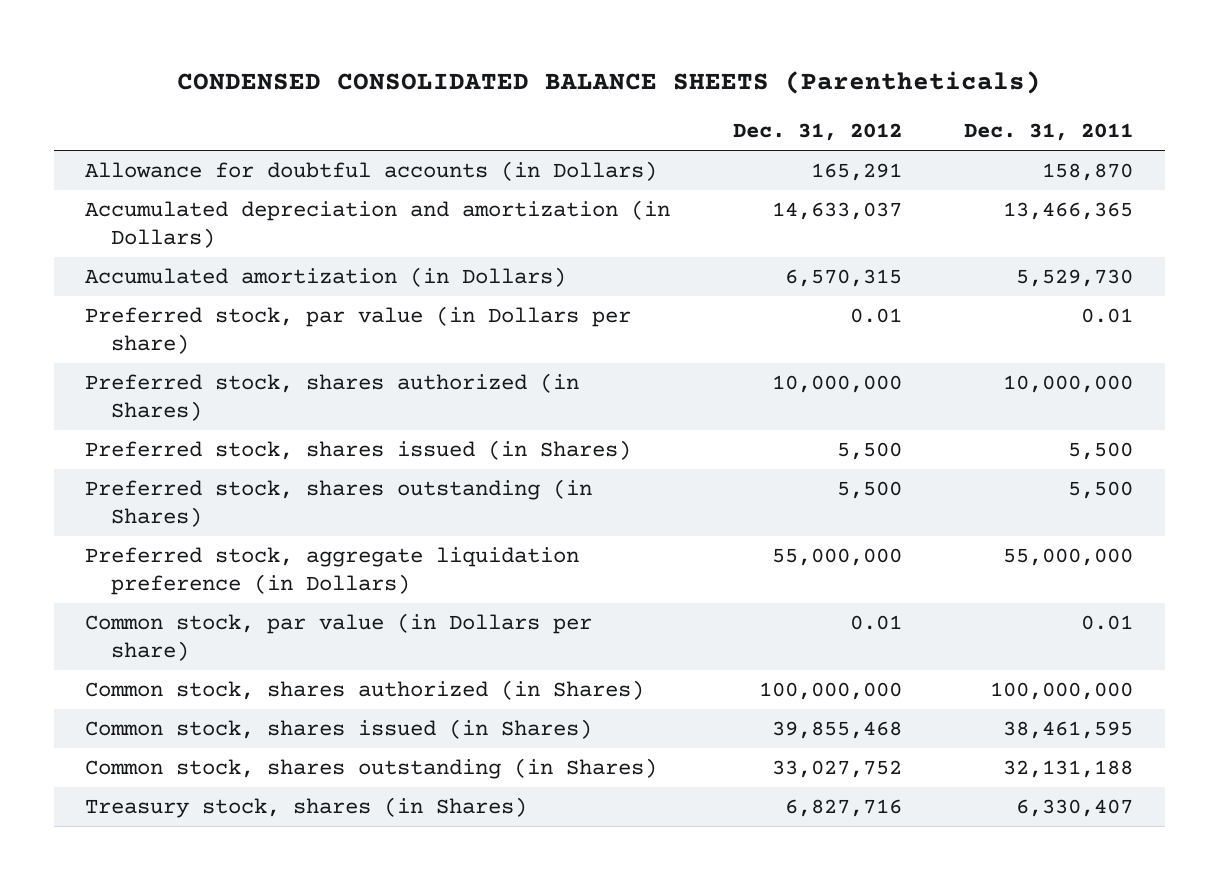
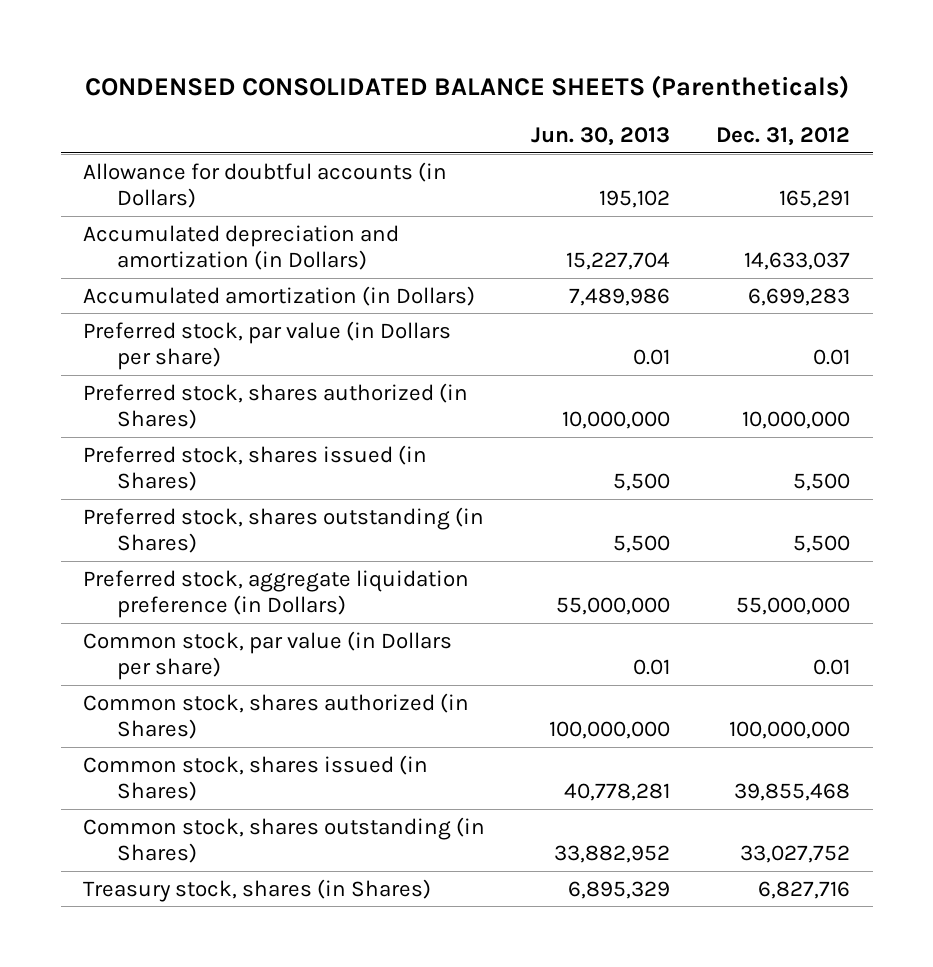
[964,123,1134,142] Dec. 31, 2011 -> none
none -> [531,127,671,147] Jun. 30, 2013
[784,269,902,288] 6,570,315 -> [747,287,850,306] 6,699,283

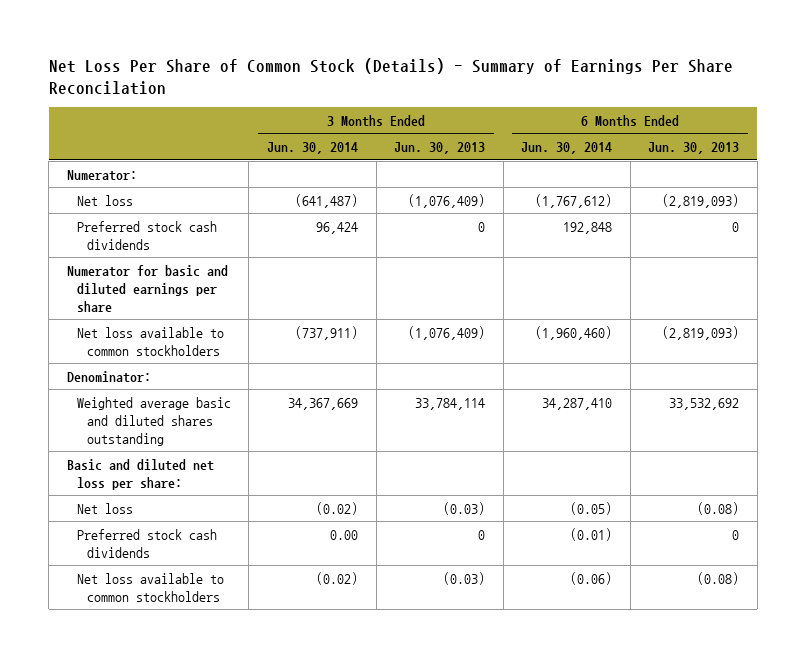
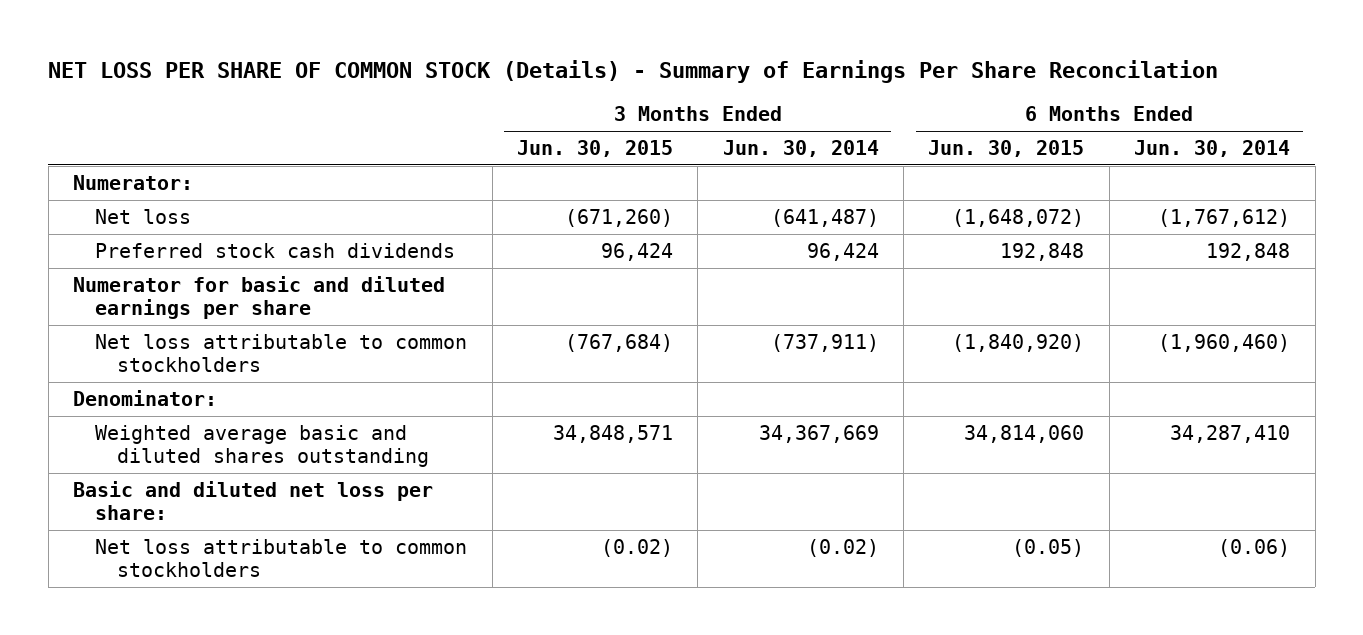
[48,57,733,95] Net Loss Per Share of Common Stock (Details) - Summary of Earnings Per Share Reconcilation -> [48,60,1219,84] NET LOSS PER SHARE OF COMMON STOCK (Details) - Summary of Earnings Per Share Reconcilation
[394,141,486,154] Jun. 30, 2013 -> none
[648,141,740,154] Jun. 30, 2013 -> none
none -> [516,139,673,157] Jun. 30, 2015
none -> [928,139,1085,157] Jun. 30, 2015
[76,326,224,356] Net loss available to common stockholders -> [95,333,468,373] Net loss attributable to common stockholders
[76,528,217,558] Preferred stock cash dividends -> none
[76,572,224,602] Net loss available to common stockholders -> none
[76,502,133,514] Net loss -> [95,538,468,578] Net loss attributable to common stockholders
[570,501,613,515] (0.05) -> [1218,538,1291,557] (0.06)

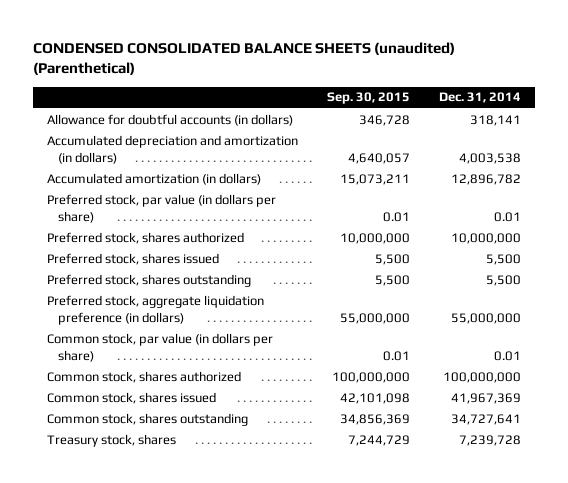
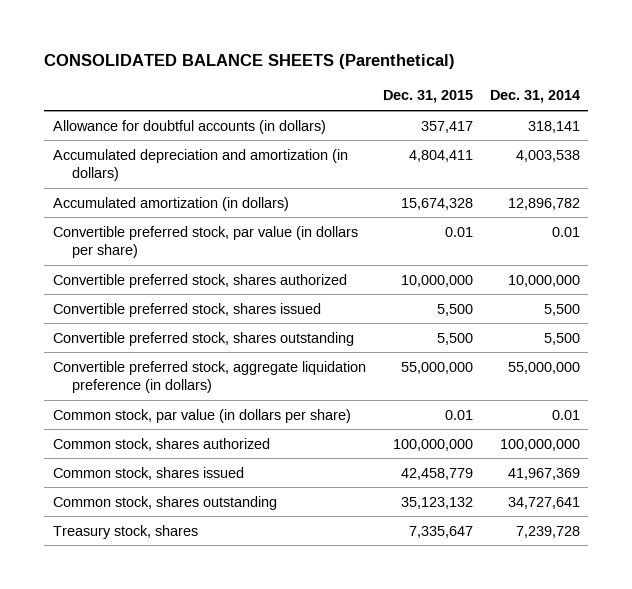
[32,41,455,76] CONDENSED CONSOLIDATED BALANCE SHEETS (unaudited) (Parenthetical) -> [44,54,456,70] CONSOLIDATED BALANCE SHEETS (Parenthetical)
[326,92,410,105] Sep. 30, 2015 -> none
none -> [382,90,473,104] Dec. 31, 2015
[46,193,276,223] Preferred stock, par value (in dollars per share) -> [52,225,358,259] Convertible preferred stock, par value (in dollars per share)
[46,231,244,244] Preferred stock, shares authorized -> [52,273,347,288] Convertible preferred stock, shares authorized
[46,252,219,265] Preferred stock, shares issued -> [52,302,321,317] Convertible preferred stock, shares issued
[46,273,251,287] Preferred stock, shares outstanding -> [52,331,354,346] Convertible preferred stock, shares outstanding
[46,294,264,325] Preferred stock, aggregate liquidation preference (in dollars) -> [52,360,366,394] Convertible preferred stock, aggregate liquidation preference (in dollars)

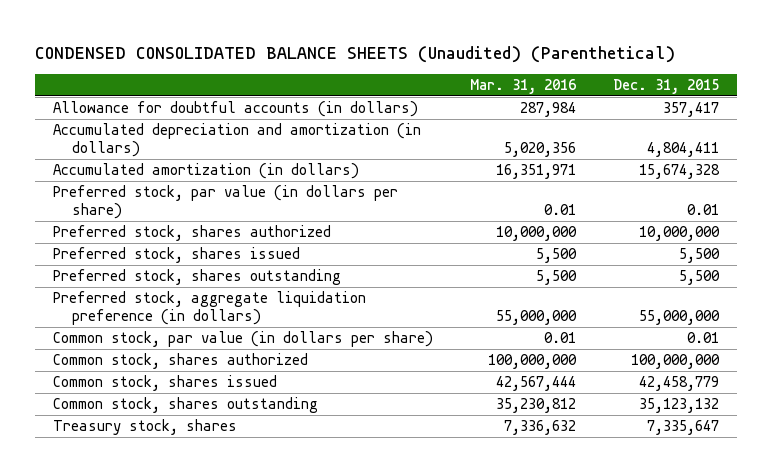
[44,54,456,70] CONSOLIDATED BALANCE SHEETS (Parenthetical) -> [34,45,675,63] CONDENSED CONSOLIDATED BALANCE SHEETS (Unaudited) (Parenthetical)
[489,90,580,104] Dec. 31, 2014 -> none
none -> [470,78,577,94] Mar. 31, 2016
[52,225,358,259] Convertible preferred stock, par value (in dollars per share) -> [53,185,399,220] Preferred stock, par value (in dollars per share)
[52,273,347,288] Convertible preferred stock, shares authorized -> [53,225,332,242] Preferred stock, shares authorized
[52,302,321,317] Convertible preferred stock, shares issued -> [53,247,301,264] Preferred stock, shares issued
[52,331,354,346] Convertible preferred stock, shares outstanding -> [53,269,342,286] Preferred stock, shares outstanding
[52,360,366,394] Convertible preferred stock, aggregate liquidation preference (in dollars) -> [53,291,367,326] Preferred stock, aggregate liquidation preference (in dollars)

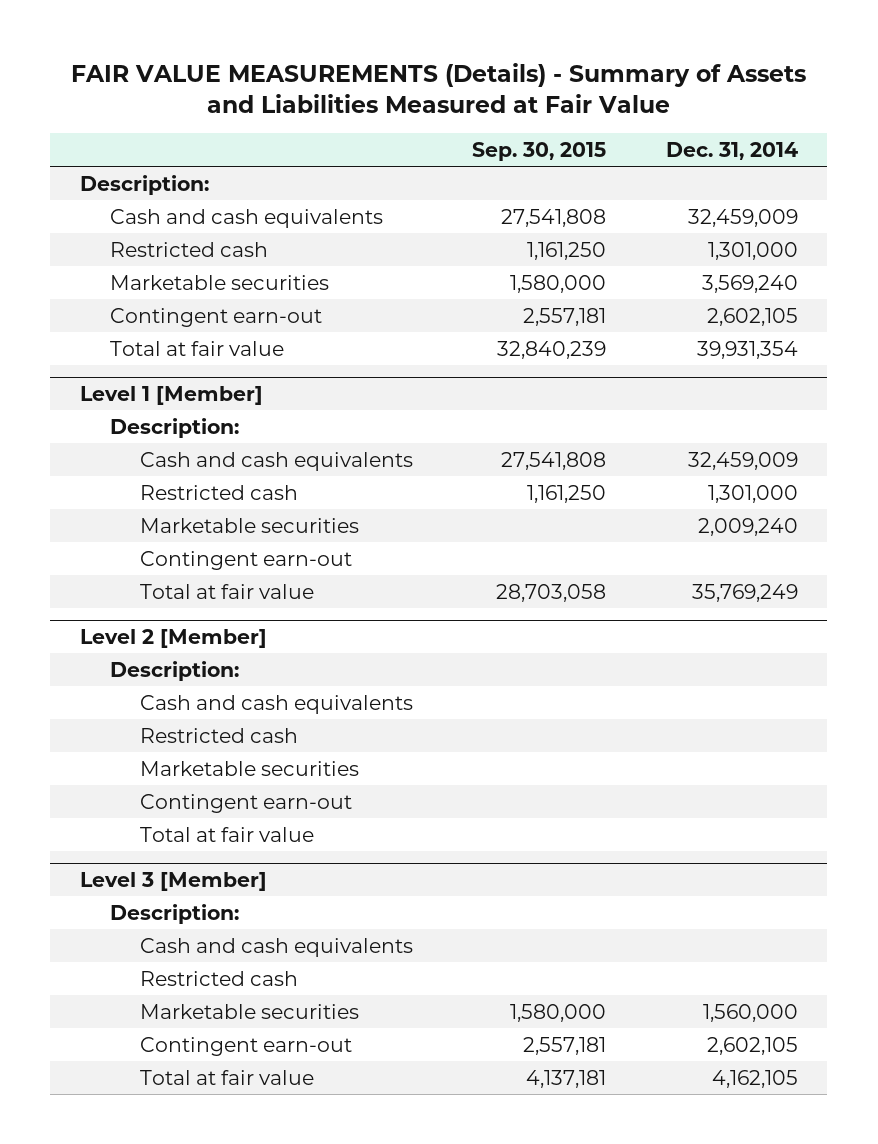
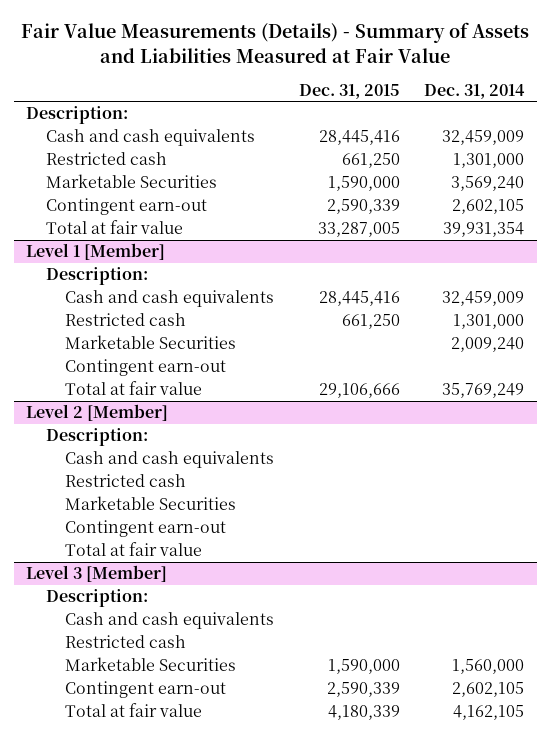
[70,62,806,114] FAIR VALUE MEASUREMENTS (Details) - Summary of Assets and Liabilities Measured at Fair Value -> [21,22,530,63] Fair Value Measurements (Details) - Summary of Assets and Liabilities Measured at Fair Value
[472,142,607,162] Sep. 30, 2015 -> none
none -> [298,83,400,99] Dec. 31, 2015
[109,274,329,290] Marketable securities -> [45,174,217,189] Marketable Securities
[139,517,359,533] Marketable securities -> [65,335,237,350] Marketable Securities
[139,760,359,776] Marketable securities -> [65,496,237,511] Marketable Securities
[139,1003,359,1019] Marketable securities -> [65,657,237,672] Marketable Securities

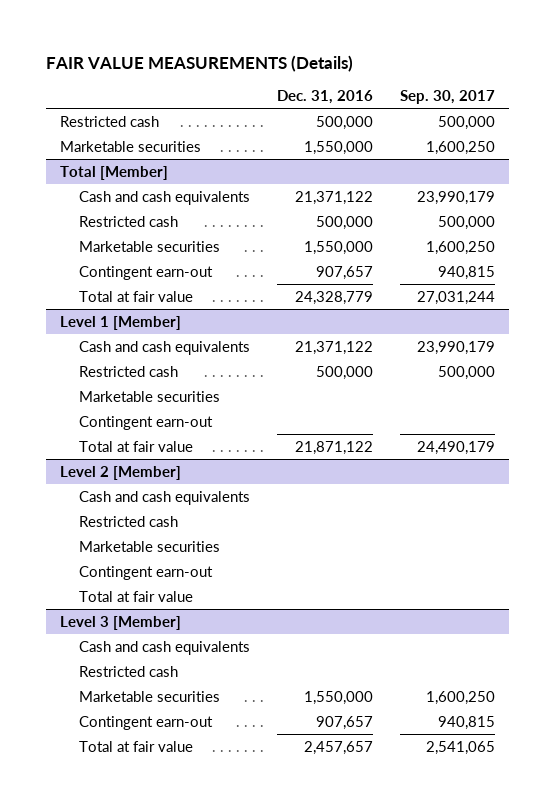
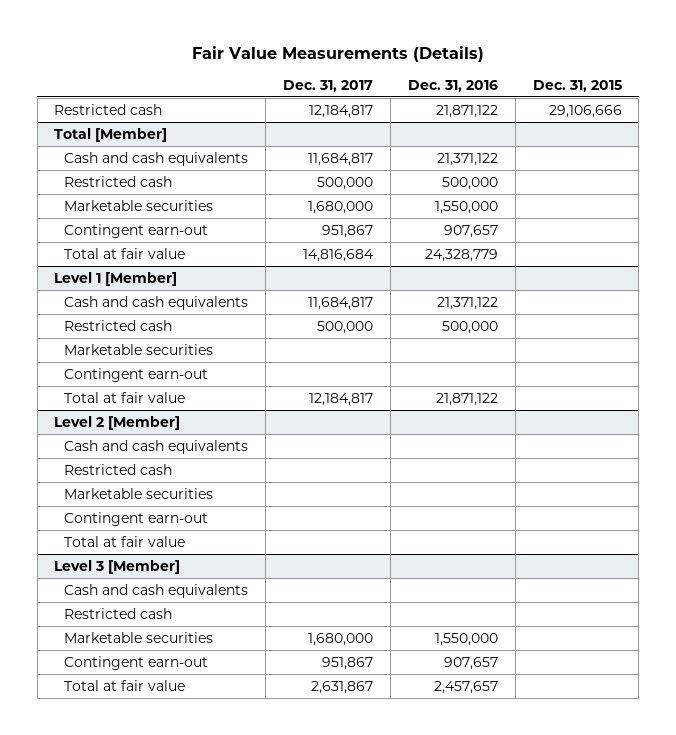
[45,54,353,72] FAIR VALUE MEASUREMENTS (Details) -> [191,45,484,62] Fair Value Measurements (Details)
[400,90,496,105] Sep. 30, 2017 -> none
none -> [283,79,374,92] Dec. 31, 2017
none -> [532,79,622,92] Dec. 31, 2015
[59,140,201,152] Marketable securities -> none
[316,115,374,130] 500,000 -> [435,104,498,118] 21,871,122

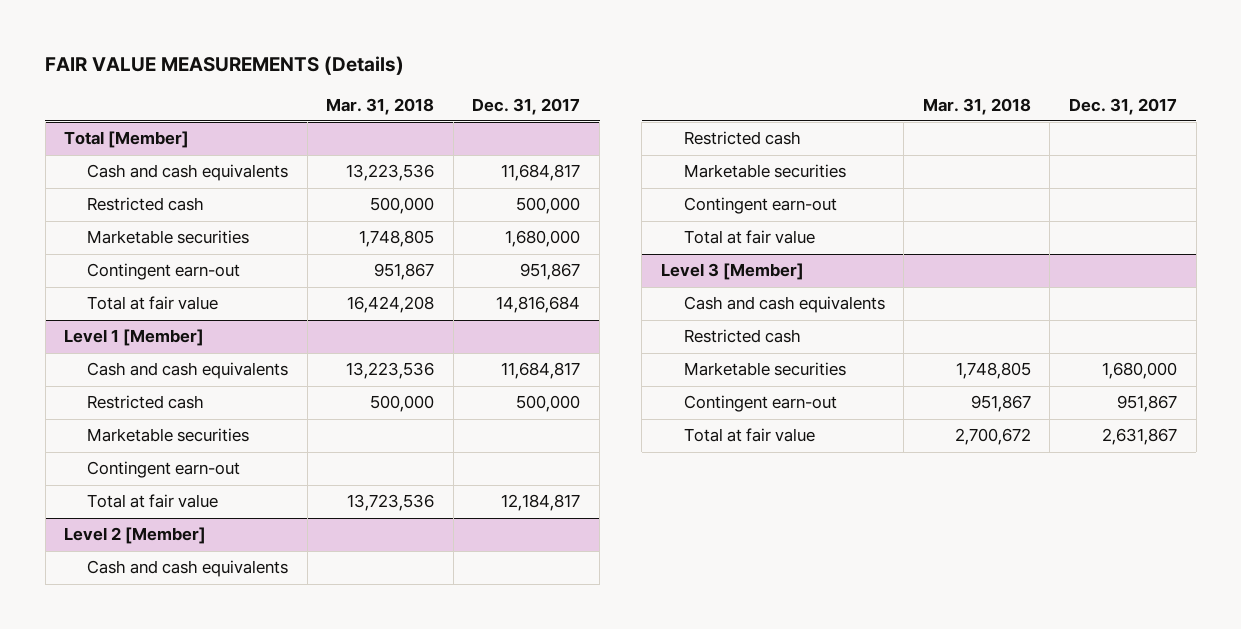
[191,45,484,62] Fair Value Measurements (Details) -> [45,56,405,76] FAIR VALUE MEASUREMENTS (Details)
[407,79,498,92] Dec. 31, 2016 -> none
[532,79,622,92] Dec. 31, 2015 -> none
none -> [326,97,435,115] Mar. 31, 2018
[54,103,163,115] Restricted cash -> none

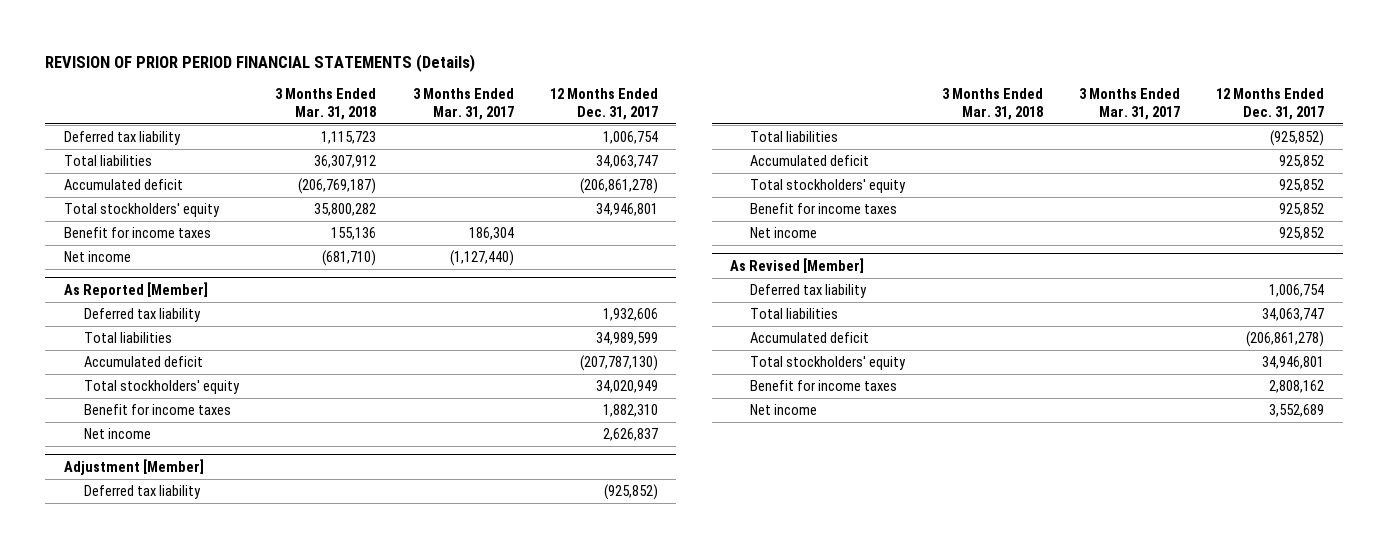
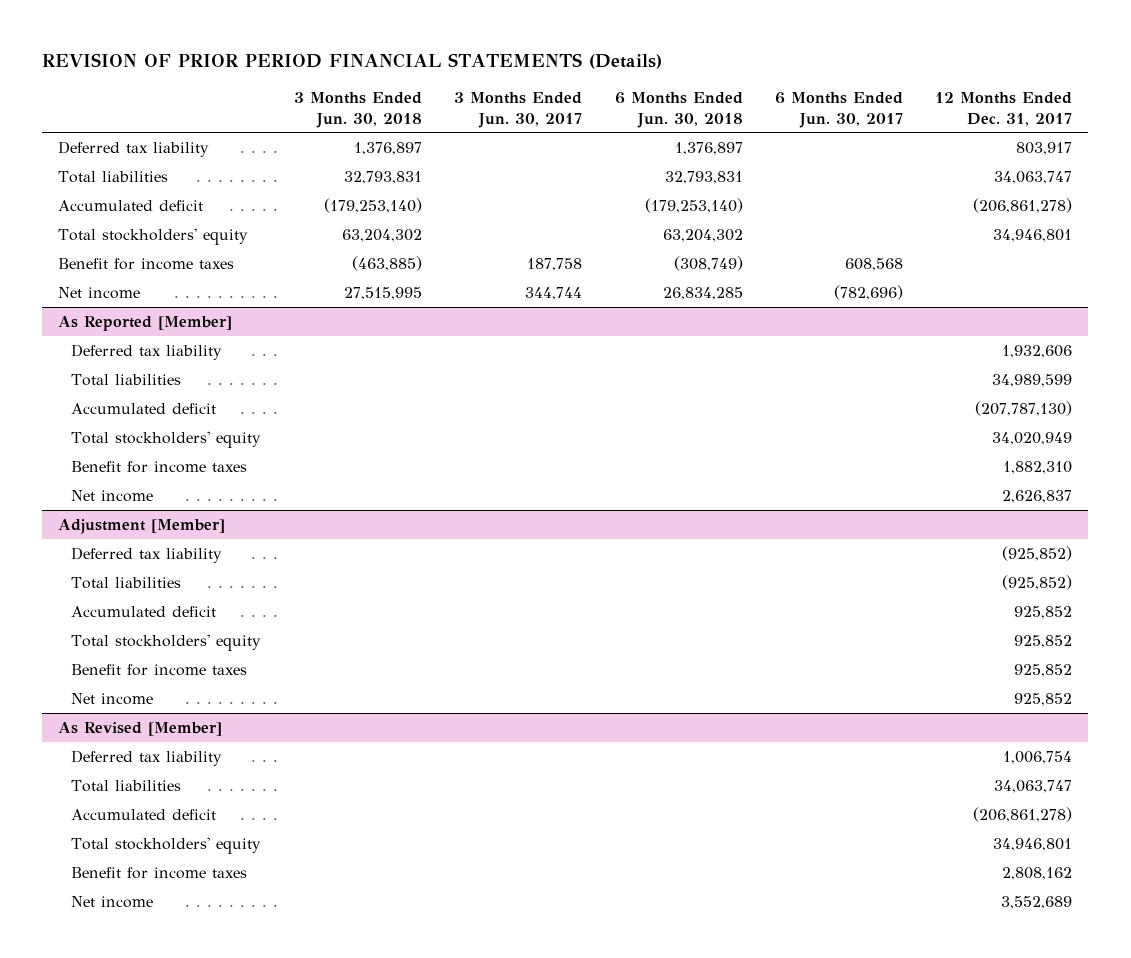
[275,87,377,120] 3 Months Ended Mar. 31, 2018 -> none
[412,87,514,120] 3 Months Ended Mar. 31, 2017 -> none
none -> [293,92,422,128] 3 Months Ended Jun. 30, 2018
none -> [454,92,583,128] 3 Months Ended Jun. 30, 2017
none -> [614,92,743,128] 6 Months Ended Jun. 30, 2018
none -> [774,92,903,128] 6 Months Ended Jun. 30, 2017
[602,130,658,144] 1,006,754 -> [1016,141,1073,155] 803,917

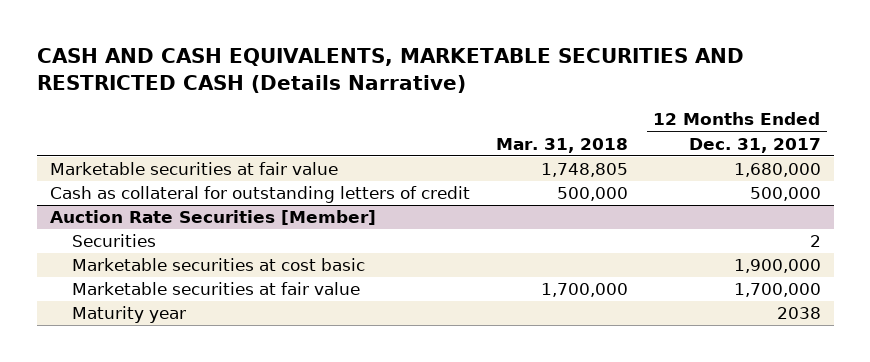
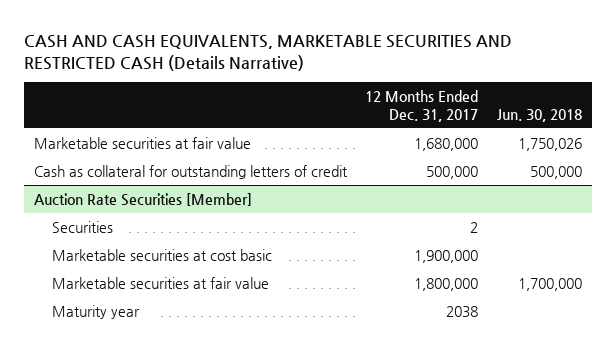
[495,137,628,153] Mar. 31, 2018 -> none
none -> [497,108,583,122] Jun. 30, 2018
[733,283,821,298] 1,700,000 -> [414,277,479,291] 1,800,000

